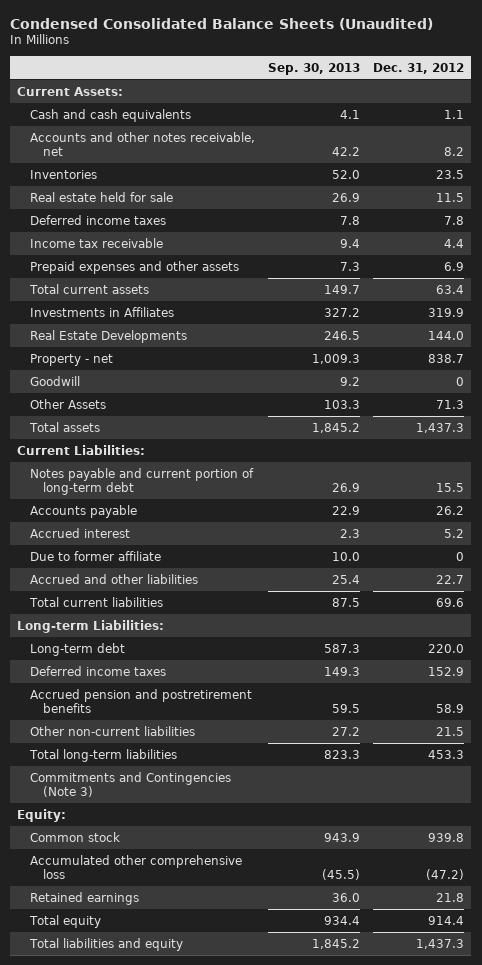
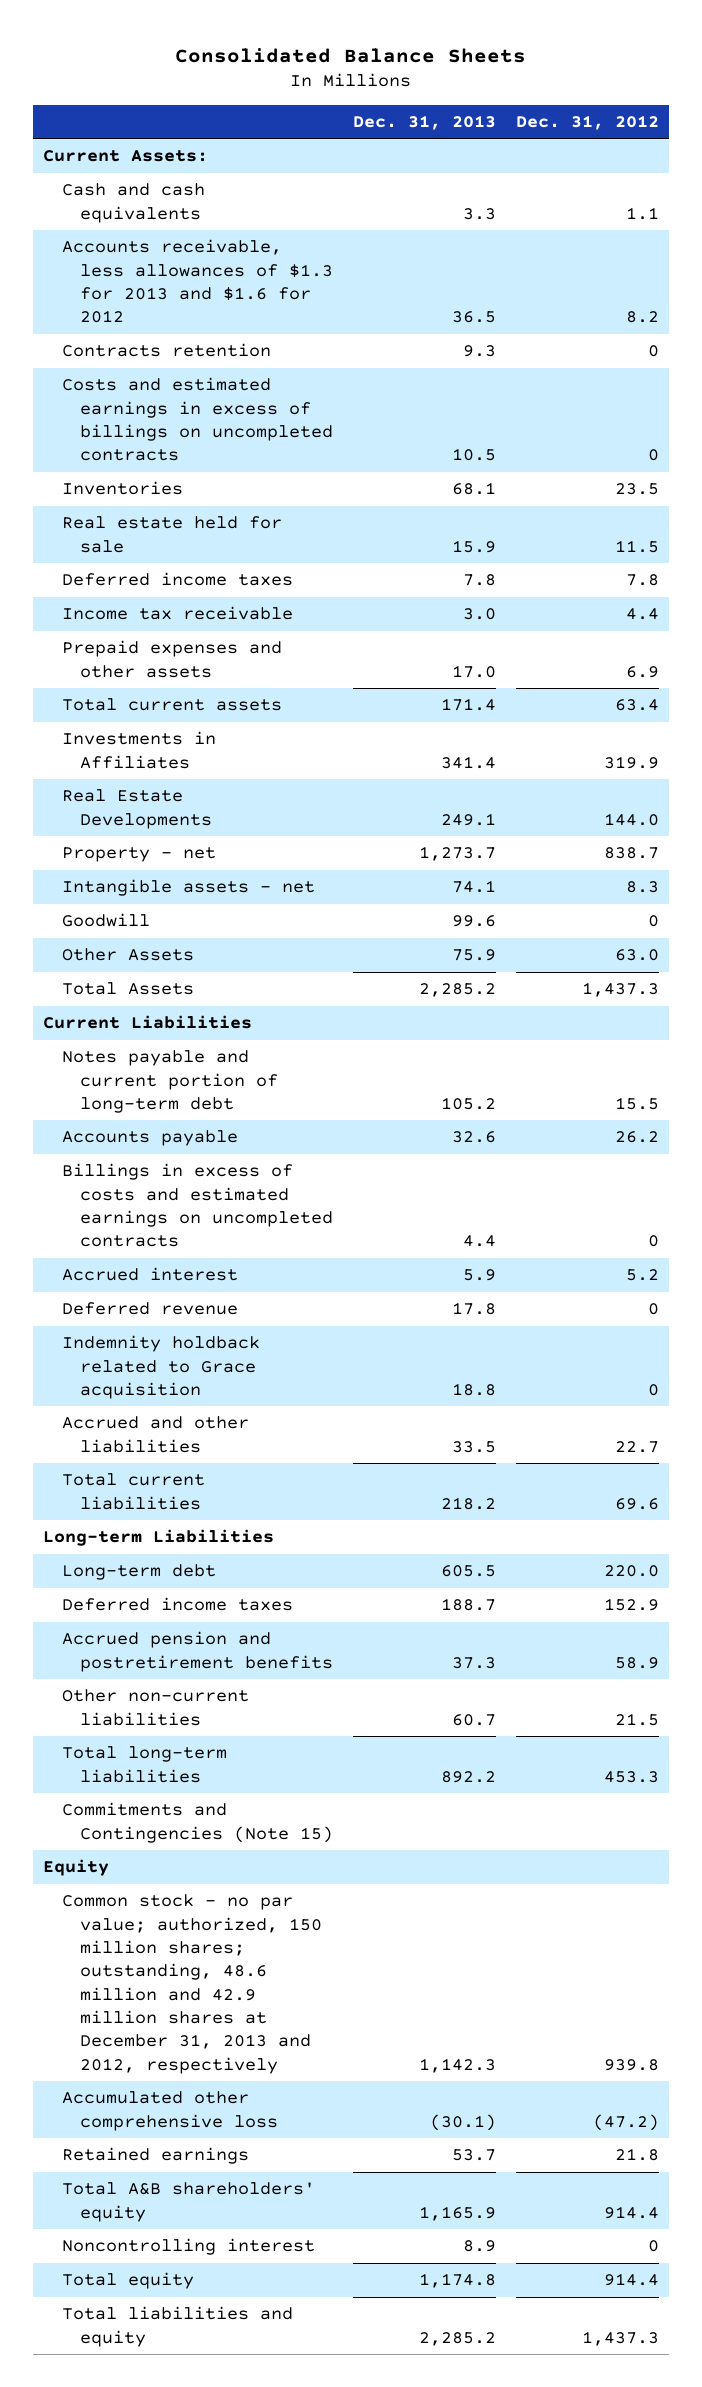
[10,17,434,30] Condensed Consolidated Balance Sheets (Unaudited) -> [174,47,526,63] Consolidated Balance Sheets
[268,62,361,75] Sep. 30, 2013 -> none
none -> [353,114,497,130] Dec. 31, 2013
[29,131,255,157] Accounts and other notes receivable, net -> none
none -> [61,239,334,324] Accounts receivable, less allowances of $1.3 for 2013 and $1.6 for 2012
none -> [61,343,271,358] Contracts retention
none -> [61,377,334,462] Costs and estimated earnings in excess of billings on uncompleted contracts
none -> [61,879,315,897] Intangible assets - net
[436,399,465,409] 71.3 -> [614,949,659,962] 63.0
[28,421,100,432] Total assets -> [61,982,194,996] Total Assets
[17,444,146,455] Current Liabilities: -> [43,1015,253,1030] Current Liabilities
none -> [61,1163,334,1248] Billings in excess of costs and estimated earnings on uncompleted contracts
[29,550,161,561] Due to former affiliate -> none
none -> [61,1302,238,1316] Deferred revenue
none -> [61,1335,260,1399] Indemnity holdback related to Grace acquisition
[17,619,165,633] Long-term Liabilities: -> [43,1529,275,1547] Long-term Liabilities
[29,771,231,798] Commitments and Contingencies (Note 3) -> [61,1802,334,1843] Commitments and Contingencies (Note 15)
[17,808,67,822] Equity: -> [43,1859,110,1877] Equity
[29,831,120,842] Common stock -> [61,1894,323,2074] Common stock - no par value; authorized, 150 million shares; outstanding, 48.6 million and 42.9 million shares at December 31, 2013 and 2012, respectively
none -> [61,2182,315,2222] Total A&B shareholders' equity
none -> [61,2238,315,2256] Noncontrolling interest

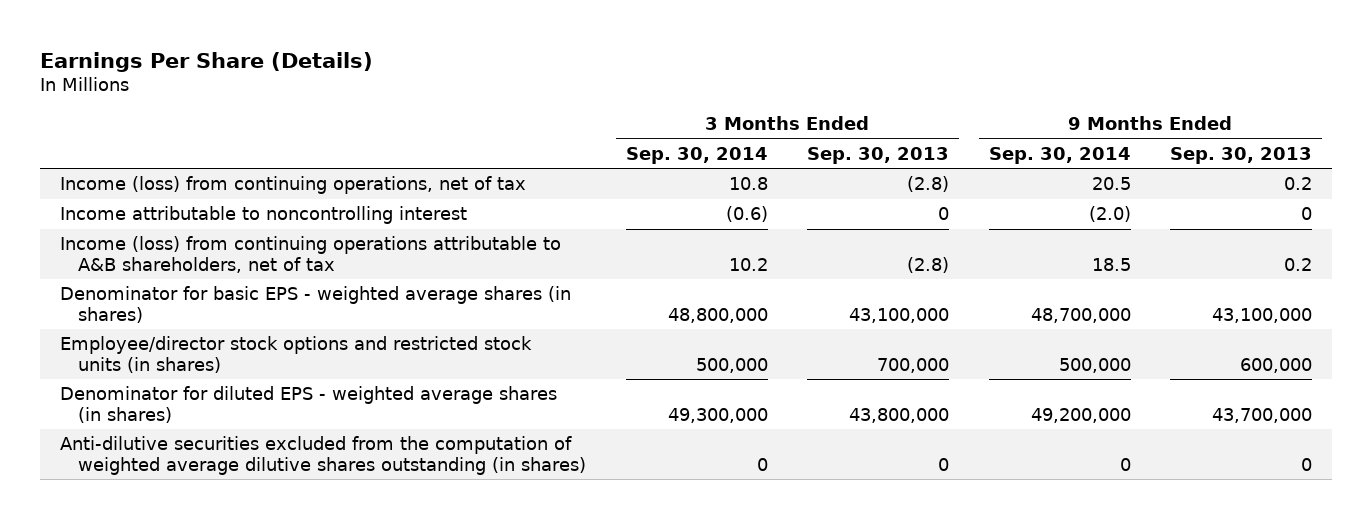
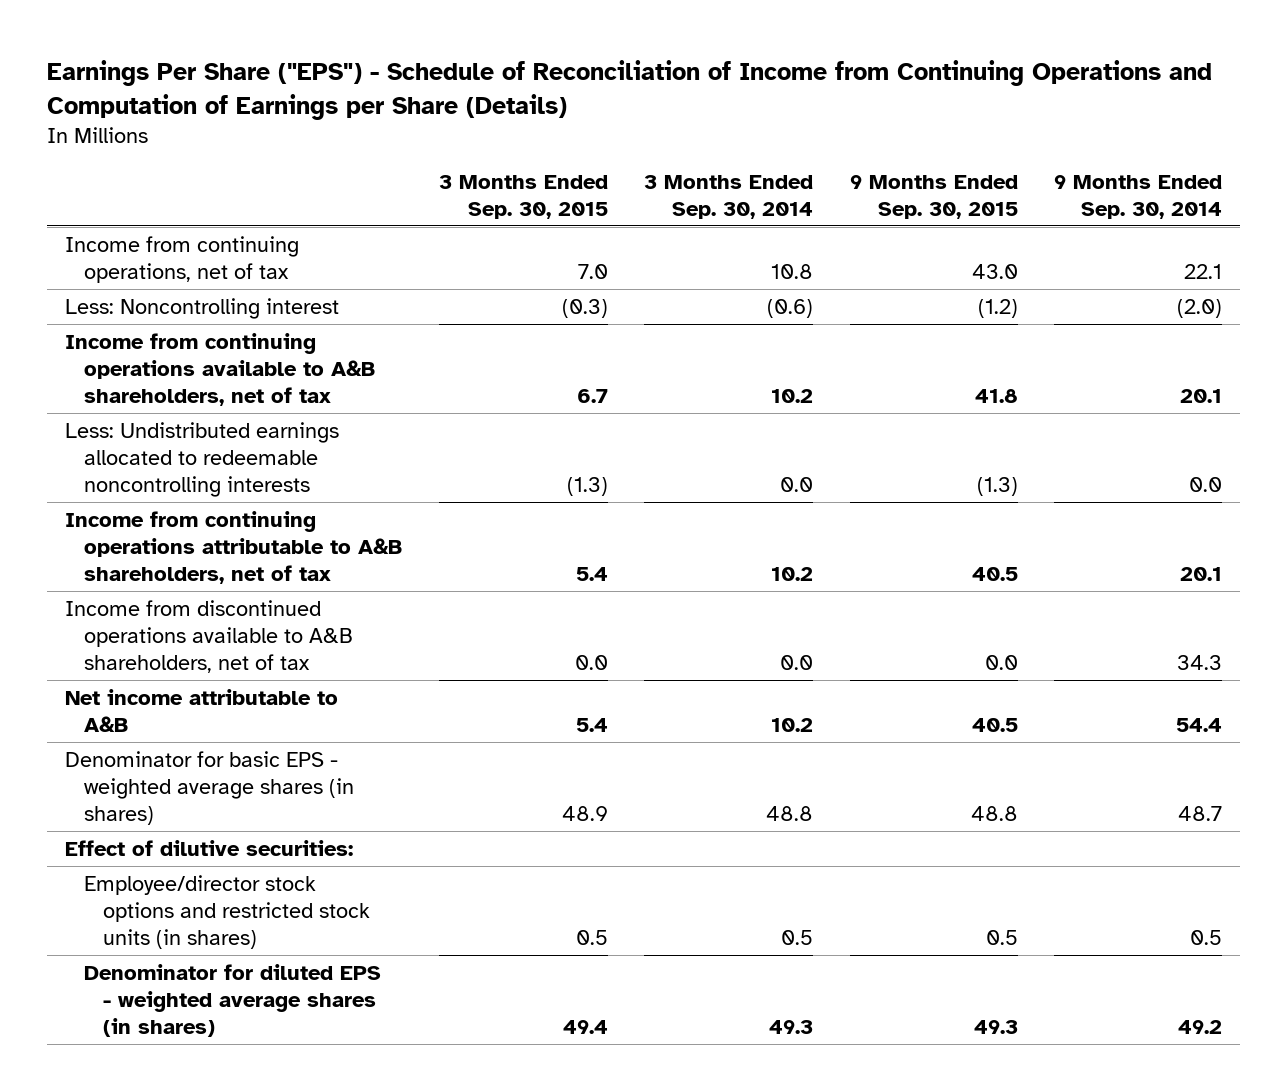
[40,51,374,72] Earnings Per Share (Details) -> [46,60,1212,120] Earnings Per Share ("EPS") - Schedule of Reconciliation of Income from Continuing Operations and Computation of Earnings per Share (Details)
[807,146,950,164] Sep. 30, 2013 -> none
[1170,146,1313,164] Sep. 30, 2013 -> none
none -> [438,174,608,219] 3 Months Ended Sep. 30, 2015
none -> [849,174,1018,219] 9 Months Ended Sep. 30, 2015
[59,436,587,475] Anti-dilutive securities excluded from the computation of weighted average dilutive shares outstanding (in shares) -> none
[59,176,526,195] Income (loss) from continuing operations, net of tax -> [65,235,300,283] Income from continuing operations, net of tax
[1091,177,1131,191] 20.5 -> [1184,263,1223,279] 22.1
[59,206,467,225] Income attributable to noncontrolling interest -> [65,297,340,319] Less: Noncontrolling interest
[59,236,561,273] Income (loss) from continuing operations attributable to A&B shareholders, net of tax -> [65,332,376,406] Income from continuing operations available to A&B shareholders, net of tax
[1091,257,1131,271] 18.5 -> [1180,388,1223,403] 20.1
none -> [65,421,340,497] Less: Undistributed earnings allocated to redeemable noncontrolling interests
none -> [65,510,403,584] Income from continuing operations attributable to A&B shareholders, net of tax
none -> [65,599,354,673] Income from discontinued operations available to A&B shareholders, net of tax
none -> [65,688,339,732] Net income attributable to A&B
[667,307,768,323] 48,800,000 -> [766,805,814,821] 48.8
[1030,307,1131,323] 48,700,000 -> [1178,805,1223,821] 48.7
none -> [65,839,354,856] Effect of dilutive securities:
[695,357,768,373] 500,000 -> [781,929,814,945] 0.5
[1058,357,1131,373] 500,000 -> [1190,929,1223,945] 0.5
[667,407,768,423] 49,300,000 -> [769,1019,814,1034] 49.3
[1030,407,1131,423] 49,200,000 -> [1178,1019,1223,1034] 49.2

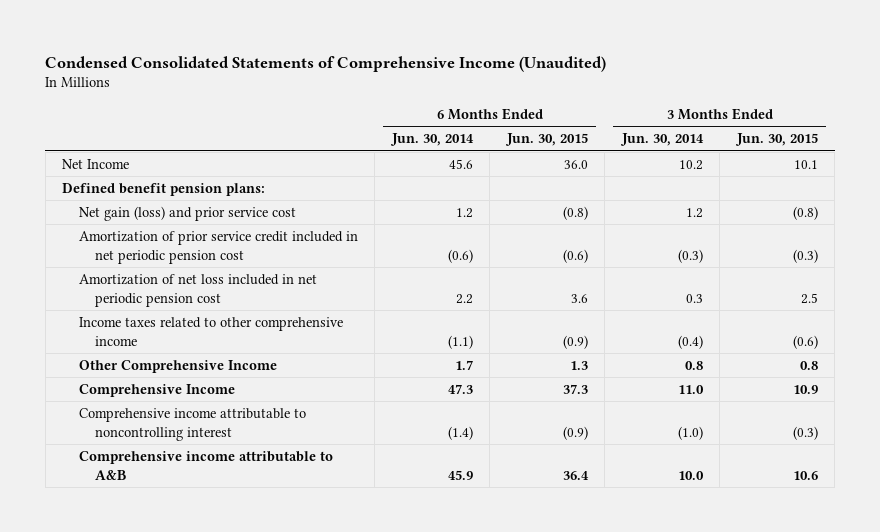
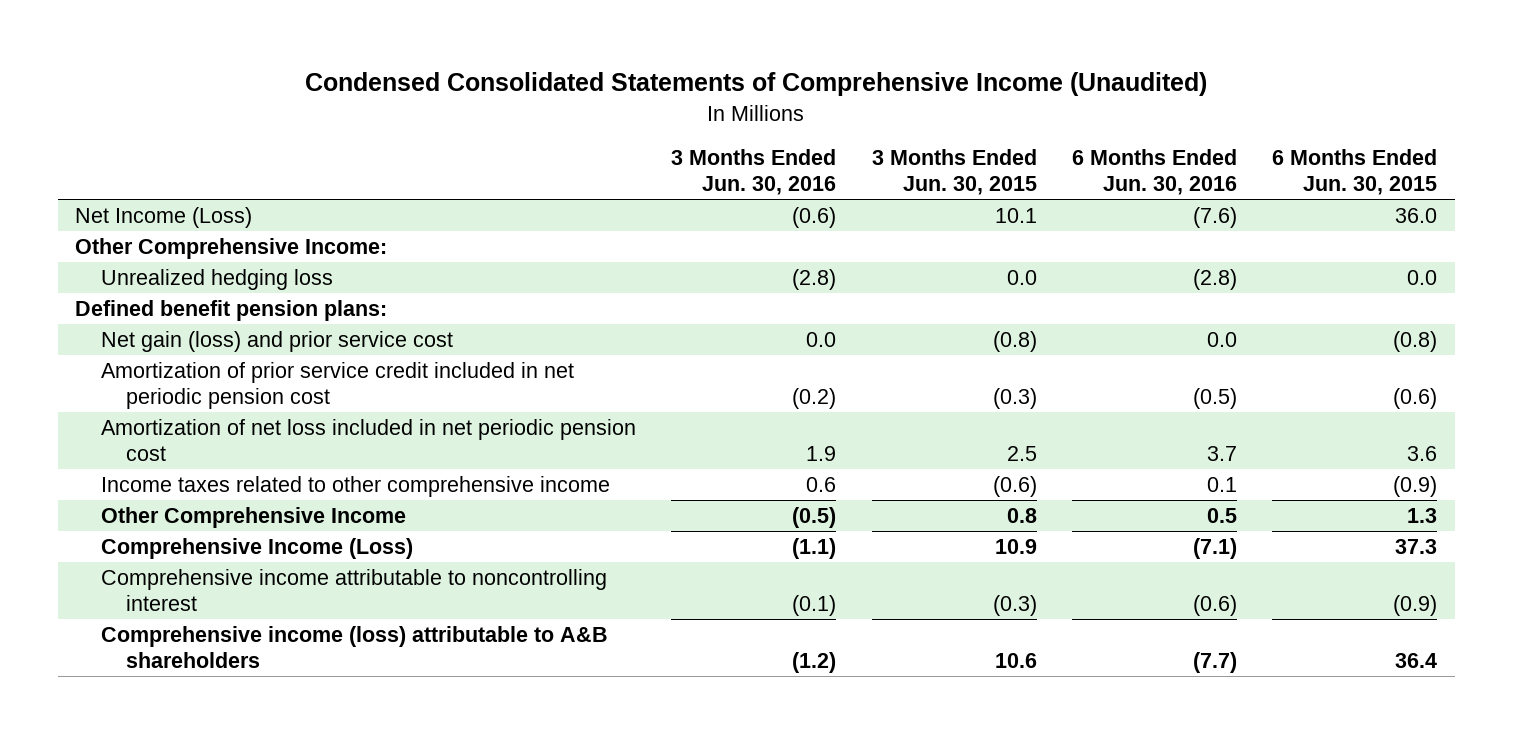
[389,133,474,147] Jun. 30, 2014 -> none
[619,133,704,147] Jun. 30, 2014 -> none
none -> [671,149,837,196] 3 Months Ended Jun. 30, 2016
none -> [1072,149,1238,196] 6 Months Ended Jun. 30, 2016
[62,158,130,169] Net Income -> [75,207,253,229] Net Income (Loss)
none -> [75,238,388,260] Other Comprehensive Income:
none -> [100,269,333,291] Unrealized hedging loss
[78,383,235,397] Comprehensive Income -> [100,538,413,560] Comprehensive Income (Loss)
[78,450,333,480] Comprehensive income attributable to A&B -> [100,626,608,669] Comprehensive income (loss) attributable to A&B shareholders

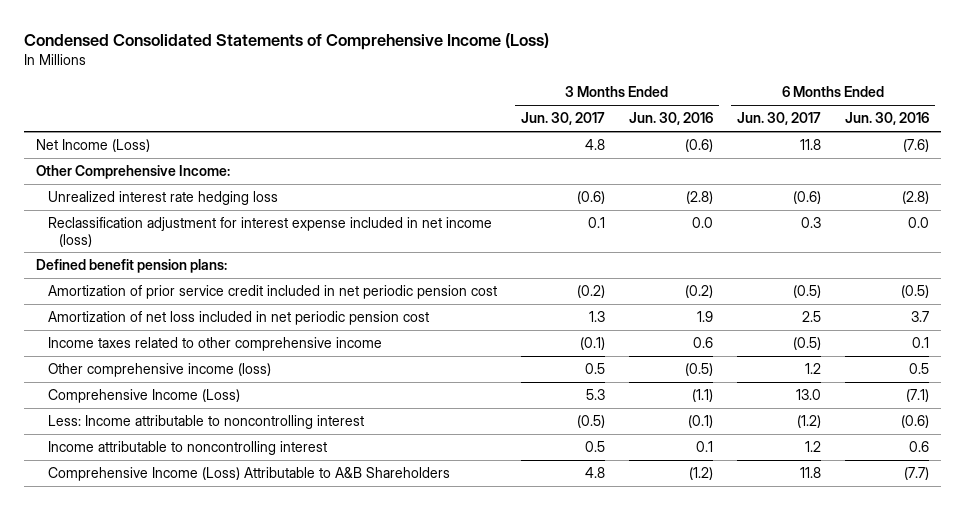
[305,72,1208,97] Condensed Consolidated Statements of Comprehensive Income (Unaudited) -> [23,32,549,50] Condensed Consolidated Statements of Comprehensive Income (Loss)
[871,149,1037,196] 3 Months Ended Jun. 30, 2015 -> none
[1272,149,1438,196] 6 Months Ended Jun. 30, 2015 -> none
none -> [520,112,605,126] Jun. 30, 2017
none -> [737,112,822,126] Jun. 30, 2017
[100,269,333,291] Unrealized hedging loss -> [47,191,278,206] Unrealized interest rate hedging loss
none -> [47,217,492,247] Reclassification adjustment for interest expense included in net income (loss)
[100,331,453,353] Net gain (loss) and prior service cost -> none
[100,507,406,529] Other Comprehensive Income -> [47,363,271,378] Other comprehensive income (loss)
[100,569,607,612] Comprehensive income attributable to noncontrolling interest -> [47,415,364,430] Less: Income attributable to noncontrolling interest
none -> [47,441,327,456] Income attributable to noncontrolling interest
[100,626,608,669] Comprehensive income (loss) attributable to A&B shareholders -> [47,467,450,482] Comprehensive Income (Loss) Attributable to A&B Shareholders

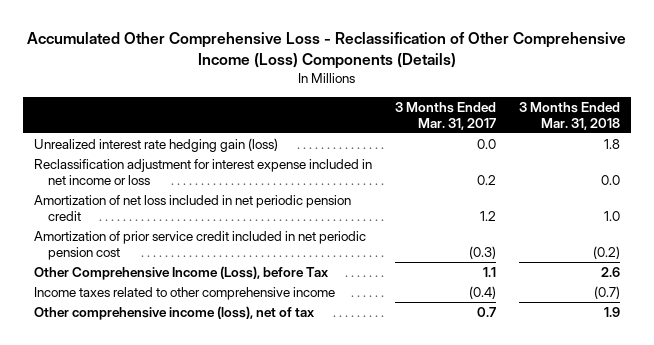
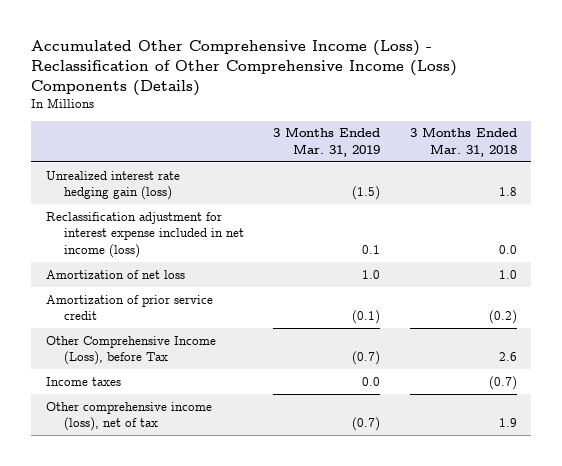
[26,31,626,69] Accumulated Other Comprehensive Loss - Reclassification of Other Comprehensive Income (Loss) Components (Details) -> [30,39,457,96] Accumulated Other Comprehensive Income (Loss) - Reclassification of Other Comprehensive Income (Loss) Components (Details)
[394,102,496,130] 3 Months Ended Mar. 31, 2017 -> none
none -> [273,127,381,157] 3 Months Ended Mar. 31, 2019
[34,159,373,185] Reclassification adjustment for interest expense included in net income or loss -> [45,211,245,258] Reclassification adjustment for interest expense included in net income (loss)
[34,195,352,221] Amortization of net loss included in net periodic pension credit -> [45,269,185,279] Amortization of net loss
[34,231,367,260] Amortization of prior service credit included in net periodic pension cost -> [45,294,213,321] Amortization of prior service credit
[34,287,336,301] Income taxes related to other comprehensive income -> [45,376,121,386] Income taxes

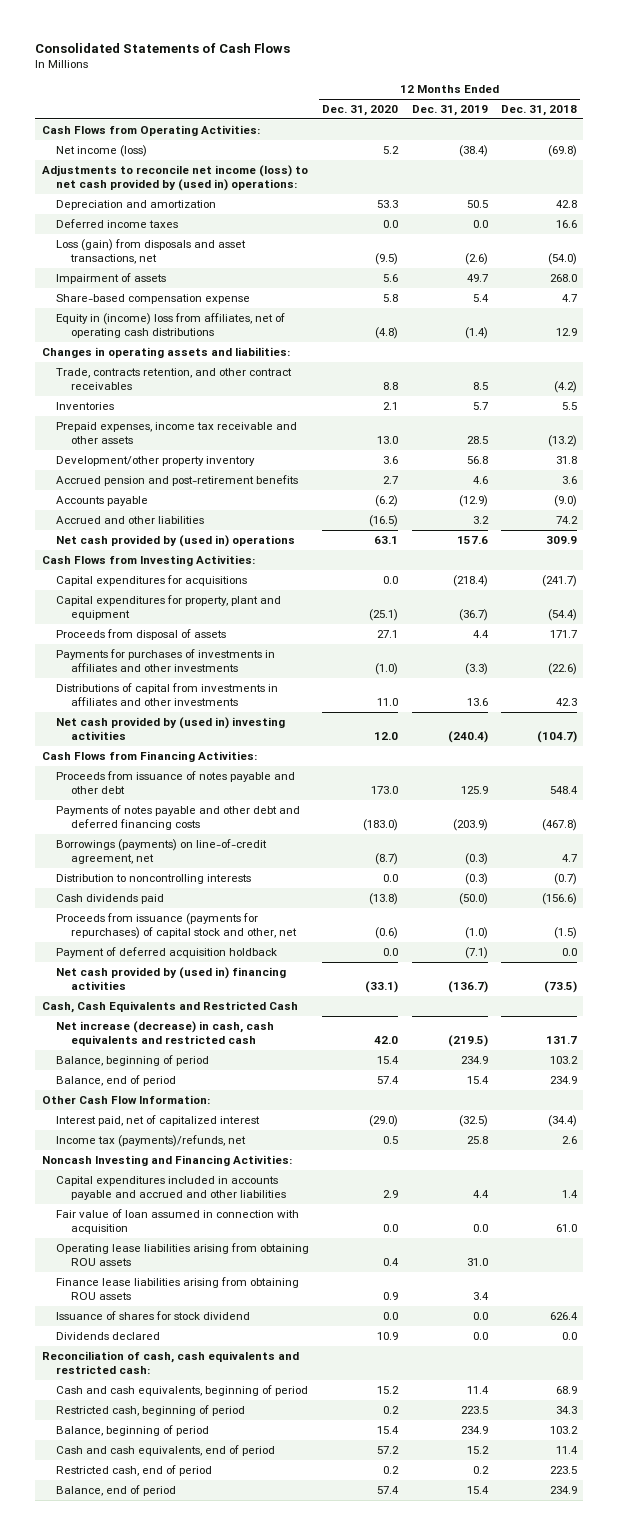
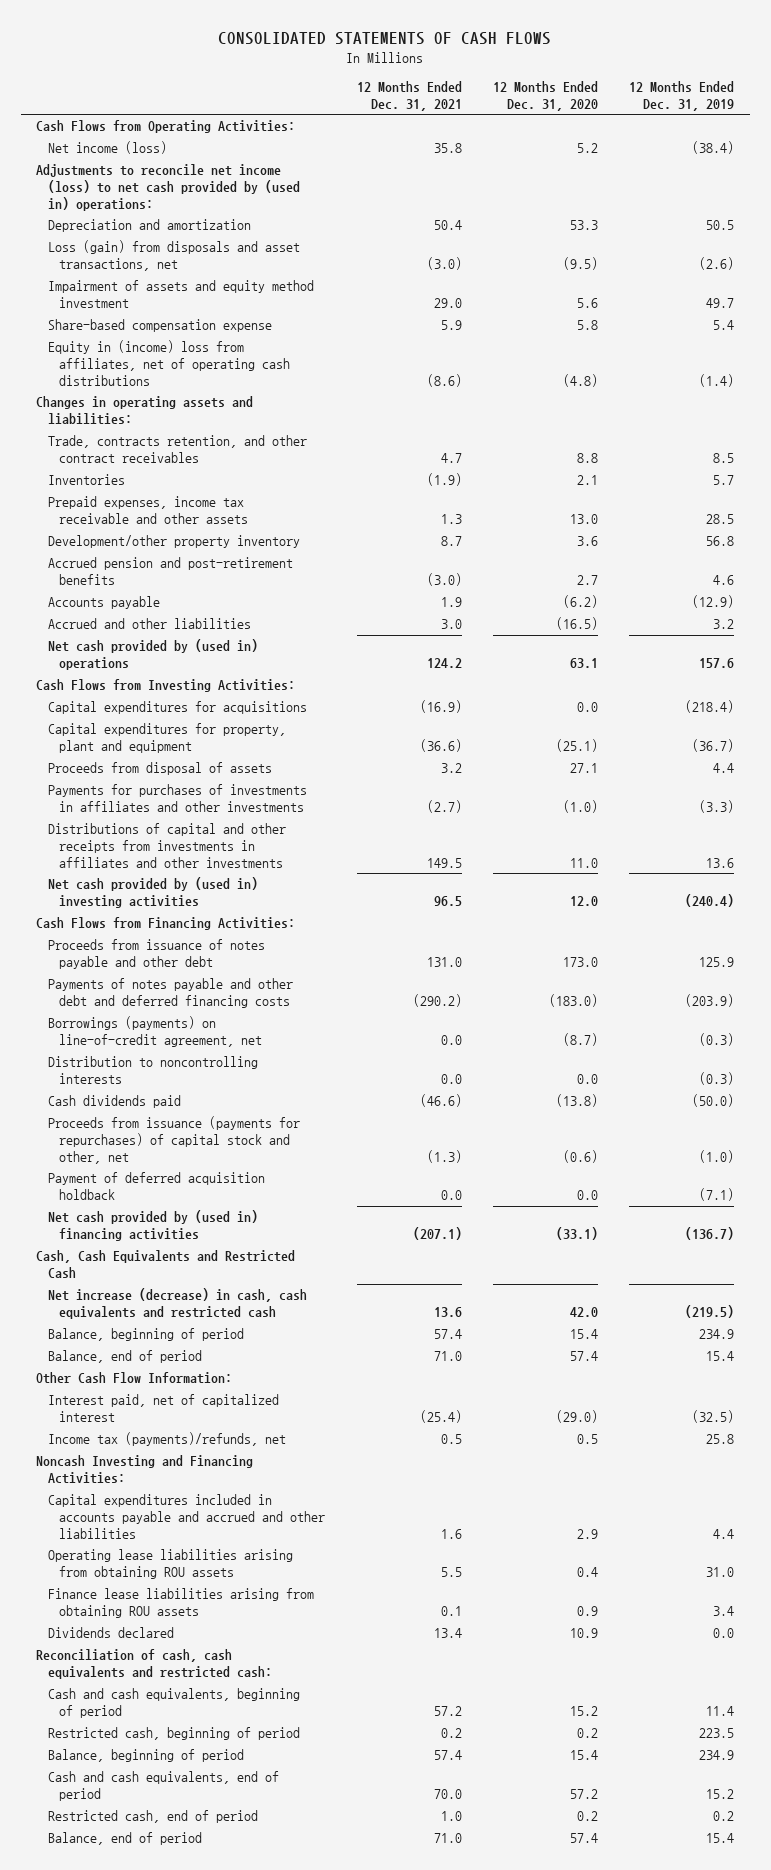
[35,42,291,53] Consolidated Statements of Cash Flows -> [218,31,552,45] CONSOLIDATED STATEMENTS OF CASH FLOWS
[500,105,577,117] Dec. 31, 2018 -> none
none -> [356,81,462,112] 12 Months Ended Dec. 31, 2021
[56,218,179,228] Deferred income taxes -> none
[56,272,167,284] Impairment of assets -> [47,280,314,309] Impairment of assets and equity method investment
[56,682,279,707] Distributions of capital from investments in affiliates and other investments -> [47,823,286,868] Distributions of capital and other receipts from investments in affiliates and other investments
[56,1208,300,1235] Fair value of loan assumed in connection with acquisition -> none
[56,1310,251,1320] Issuance of shares for stock dividend -> none

